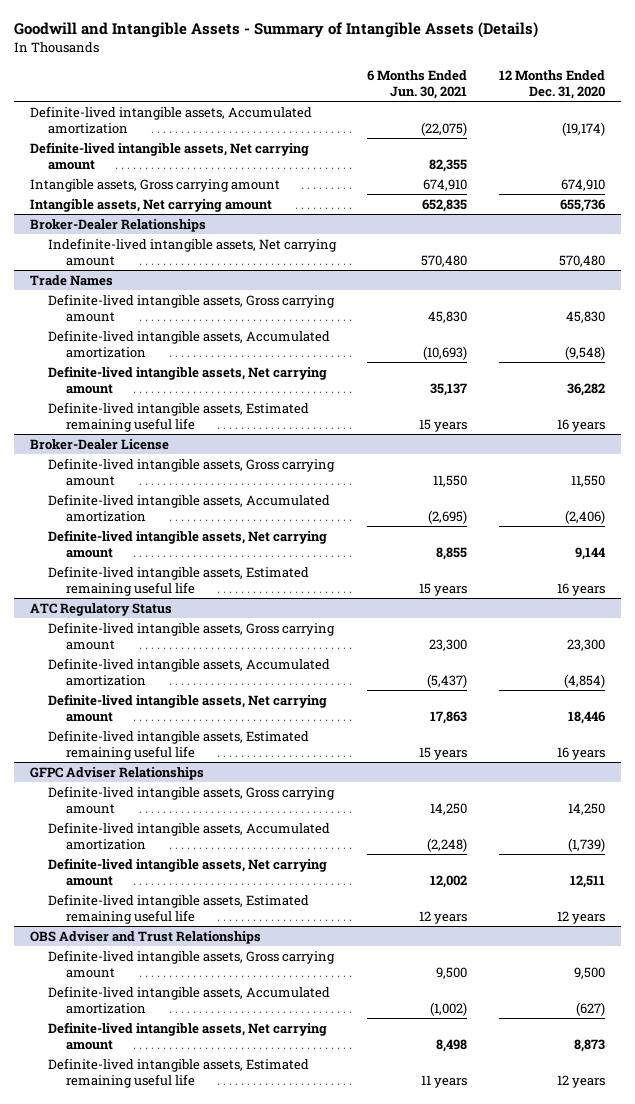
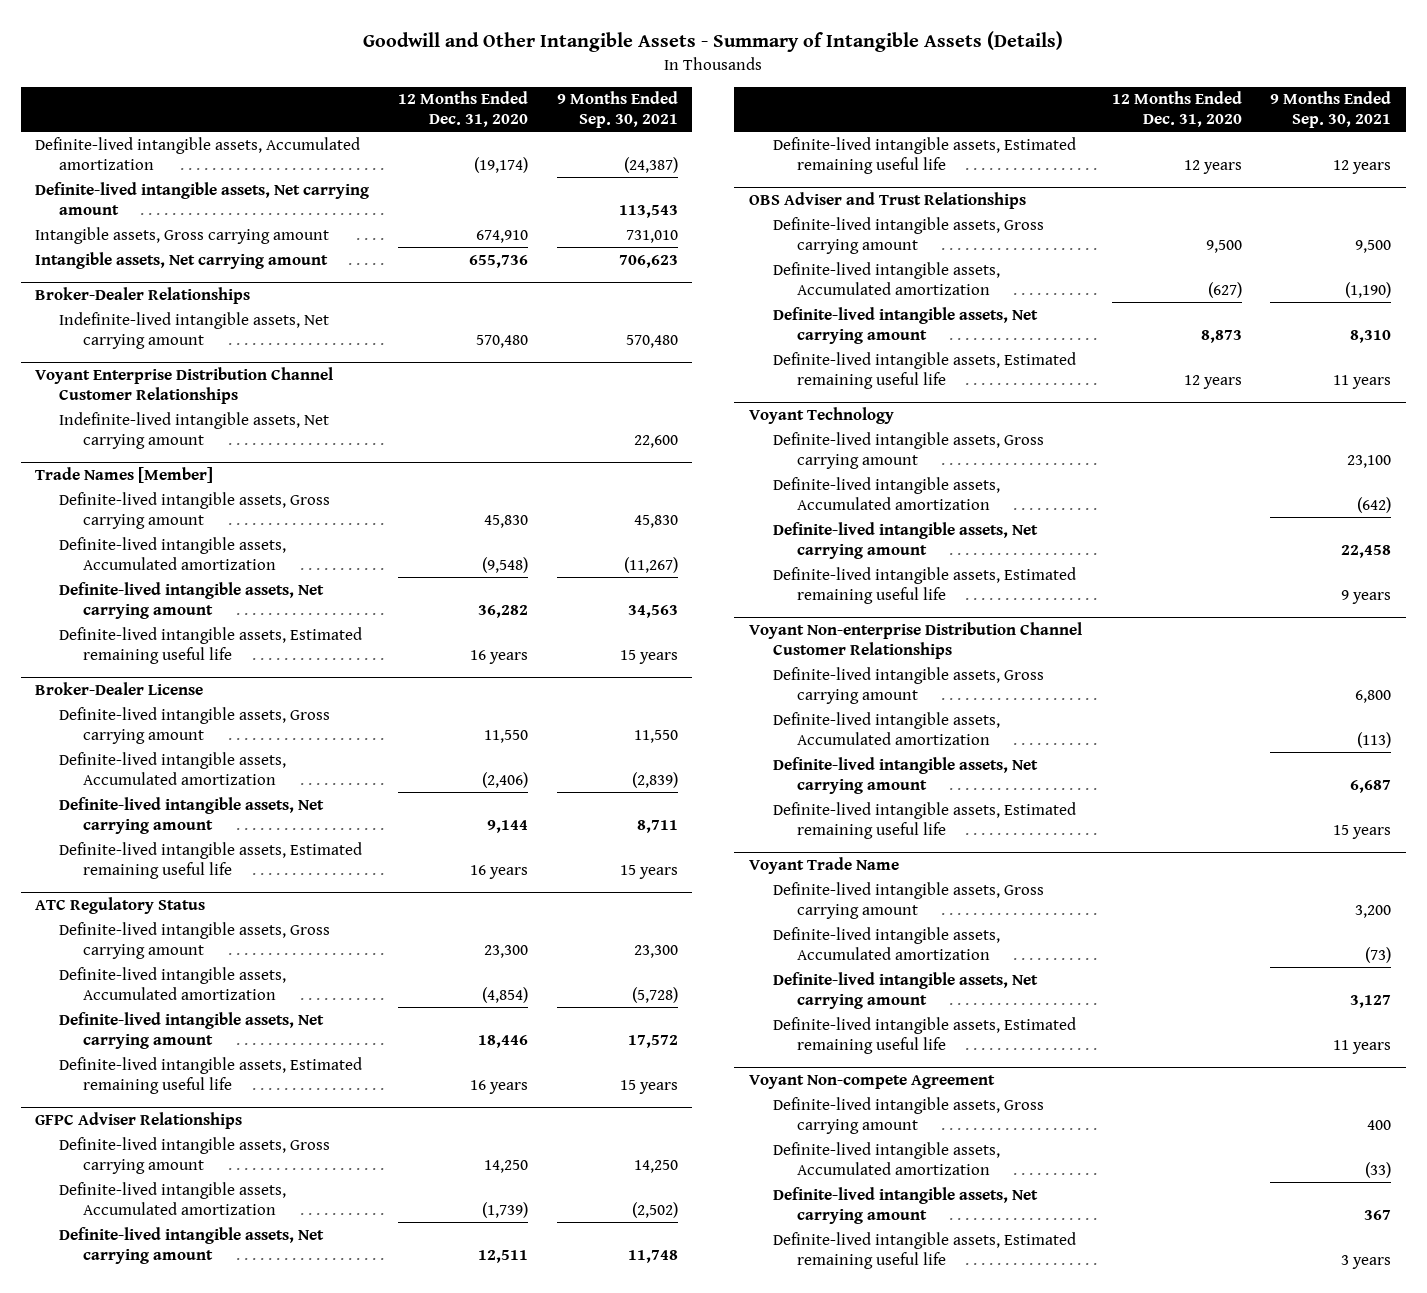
[13,22,538,39] Goodwill and Intangible Assets - Summary of Intangible Assets (Details) -> [363,30,1064,52] Goodwill and Other Intangible Assets - Summary of Intangible Assets (Details)
[367,69,468,99] 6 Months Ended Jun. 30, 2021 -> none
none -> [556,91,678,129] 9 Months Ended Sep. 30, 2021
none -> [35,366,334,404] Voyant Enterprise Distribution Channel Customer Relationships
none -> [59,411,330,449] Indefinite-lived intangible assets, Net carrying amount
[29,274,113,286] Trade Names -> [35,466,214,483] Trade Names [Member]
none -> [748,406,894,424] Voyant Technology
none -> [772,431,1044,469] Definite-lived intangible assets, Gross carrying amount
none -> [772,476,1000,510] Definite-lived intangible assets, Accumulated amortization
none -> [772,521,1038,559] Definite-lived intangible assets, Net carrying amount
none -> [772,566,1076,604] Definite-lived intangible assets, Estimated remaining useful life
none -> [748,621,1082,659] Voyant Non-enterprise Distribution Channel Customer Relationships
none -> [772,666,1044,704] Definite-lived intangible assets, Gross carrying amount
none -> [772,711,1000,745] Definite-lived intangible assets, Accumulated amortization
none -> [772,756,1038,794] Definite-lived intangible assets, Net carrying amount
none -> [772,801,1076,839] Definite-lived intangible assets, Estimated remaining useful life
none -> [748,856,899,874] Voyant Trade Name
none -> [772,881,1044,919] Definite-lived intangible assets, Gross carrying amount
none -> [772,926,1000,960] Definite-lived intangible assets, Accumulated amortization
none -> [772,971,1038,1009] Definite-lived intangible assets, Net carrying amount
none -> [772,1016,1076,1054] Definite-lived intangible assets, Estimated remaining useful life
none -> [748,1074,995,1089] Voyant Non-compete Agreement
none -> [772,1096,1044,1134] Definite-lived intangible assets, Gross carrying amount
none -> [772,1141,1000,1175] Definite-lived intangible assets, Accumulated amortization
none -> [772,1186,1038,1224] Definite-lived intangible assets, Net carrying amount
none -> [772,1231,1076,1269] Definite-lived intangible assets, Estimated remaining useful life

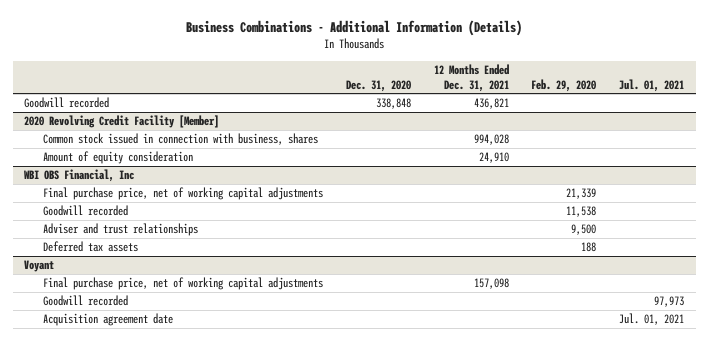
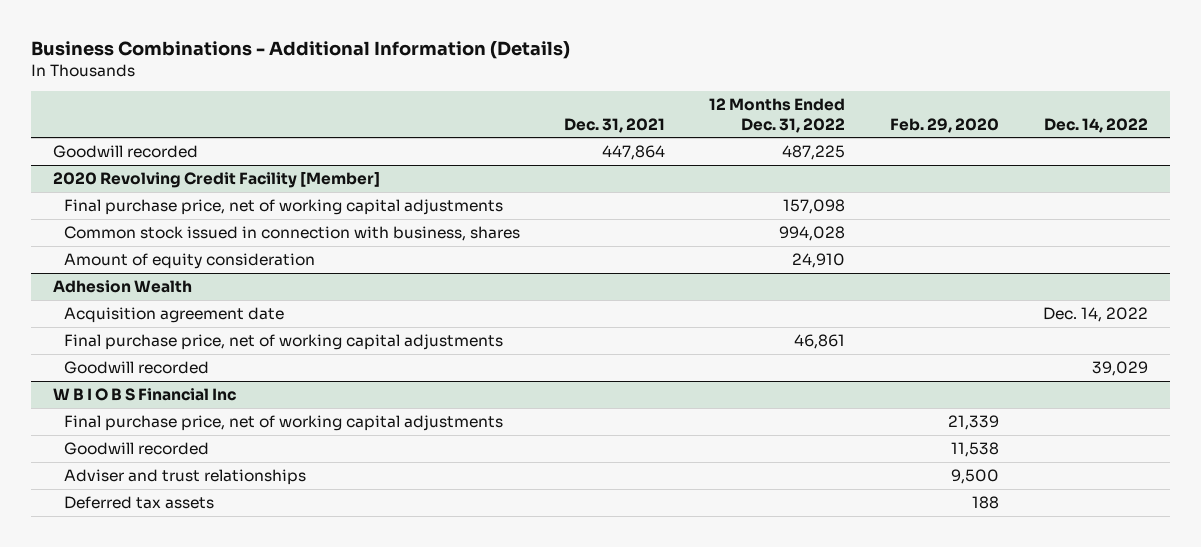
[345,79,411,92] Dec. 31, 2020 -> none
[433,63,509,92] 12 Months Ended Dec. 31, 2021 -> none
[619,78,685,92] Jul. 01, 2021 -> none
none -> [564,117,666,133] Dec. 31, 2021
none -> [709,98,846,133] 12 Months Ended Dec. 31, 2022
none -> [1043,117,1148,133] Dec. 14, 2022
none -> [63,199,503,216] Final purchase price, net of working capital adjustments
none -> [52,280,192,294] Adhesion Wealth
none -> [63,307,284,324] Acquisition agreement date
none -> [63,334,503,351] Final purchase price, net of working capital adjustments
none -> [63,361,209,375] Goodwill recorded
[24,169,136,183] WBI OBS Financial, Inc -> [52,388,237,402] W B I O B S Financial Inc
[24,260,55,273] Voyant -> none
[43,277,324,291] Final purchase price, net of working capital adjustments -> none
[43,295,129,307] Goodwill recorded -> none
[43,313,174,327] Acquisition agreement date -> none

